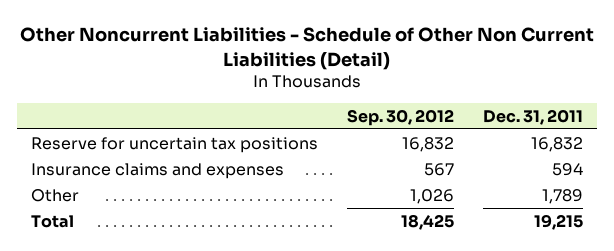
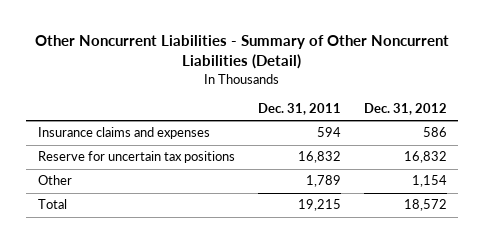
[19,27,594,71] Other Noncurrent Liabilities - Schedule of Other Non Current Liabilities (Detail) -> [35,35,450,70] Other Noncurrent Liabilities - Summary of Other Noncurrent Liabilities (Detail)
[346,108,454,126] Sep. 30, 2012 -> none
none -> [363,102,447,115] Dec. 31, 2012
[31,136,319,153] Reserve for uncertain tax positions -> [37,151,235,164] Reserve for uncertain tax positions

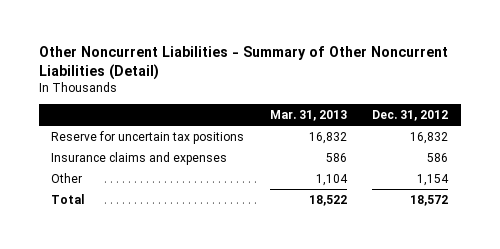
[257,102,341,115] Dec. 31, 2011 -> none
none -> [269,109,347,121] Mar. 31, 2013
[37,127,210,140] Insurance claims and expenses -> [51,151,228,165] Insurance claims and expenses

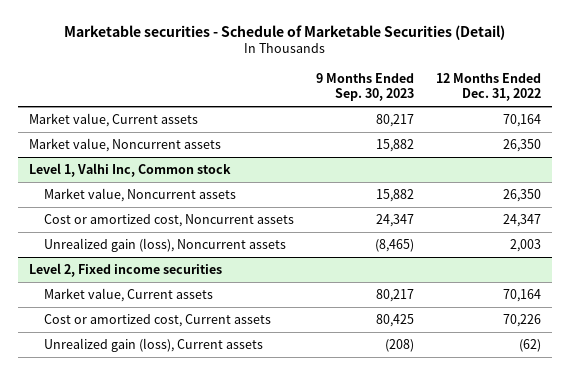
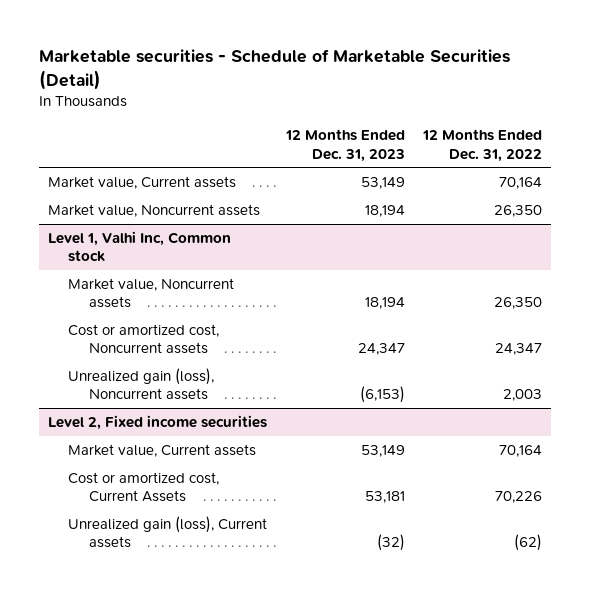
[316,72,415,102] 9 Months Ended Sep. 30, 2023 -> none
none -> [284,129,405,162] 12 Months Ended Dec. 31, 2023
[44,313,272,327] Cost or amortized cost, Current assets -> [68,471,220,503] Cost or amortized cost, Current Assets

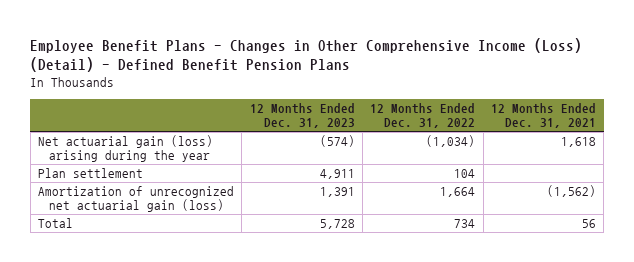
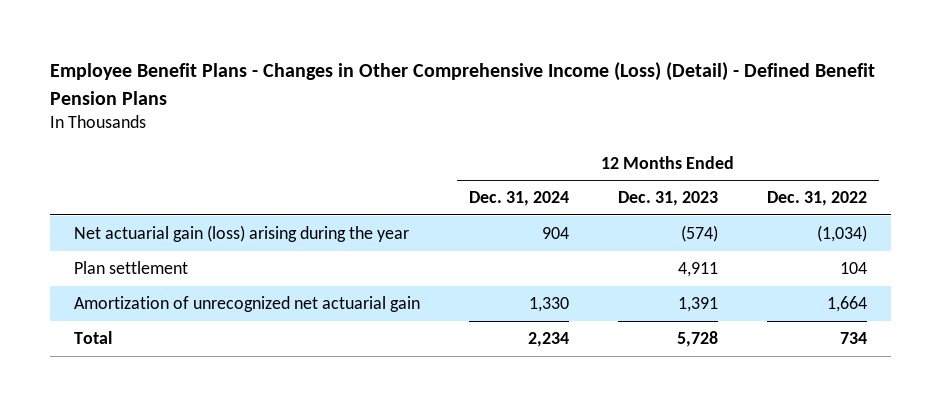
[491,102,597,129] 12 Months Ended Dec. 31, 2021 -> none
none -> [469,191,570,207] Dec. 31, 2024
[38,185,235,213] Amortization of unrecognized net actuarial gain (loss) -> [74,295,421,312] Amortization of unrecognized net actuarial gain

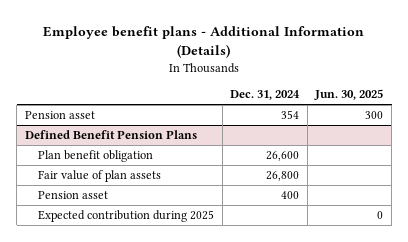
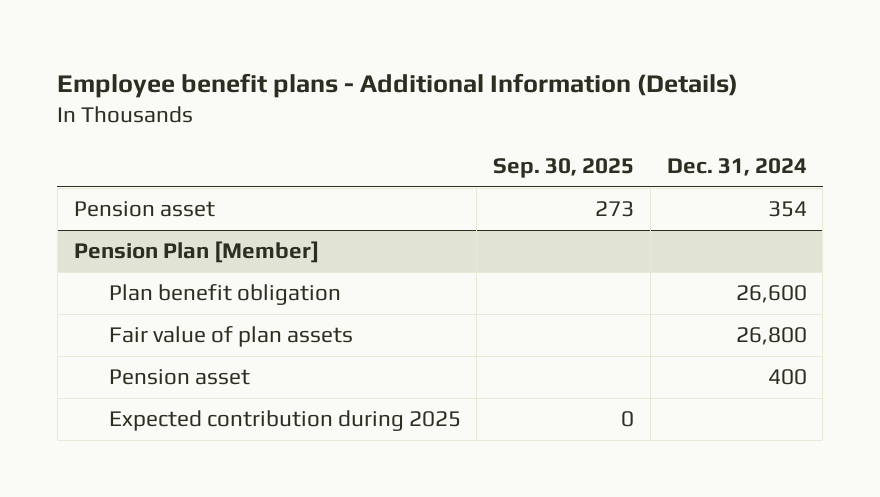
[314,89,384,101] Jun. 30, 2025 -> none
none -> [493,157,635,178] Sep. 30, 2025
[24,129,197,139] Defined Benefit Pension Plans -> [73,241,319,264] Pension Plan [Member]

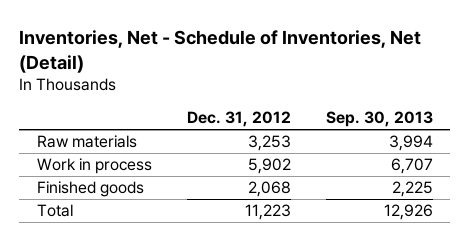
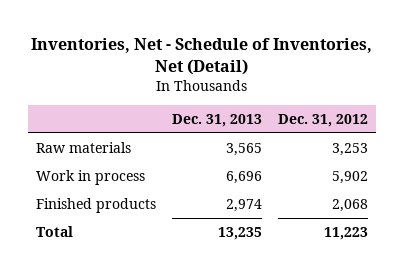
[325,111,433,128] Sep. 30, 2013 -> none
none -> [172,114,263,128] Dec. 31, 2013
[36,181,144,198] Finished goods -> [36,197,157,213] Finished products

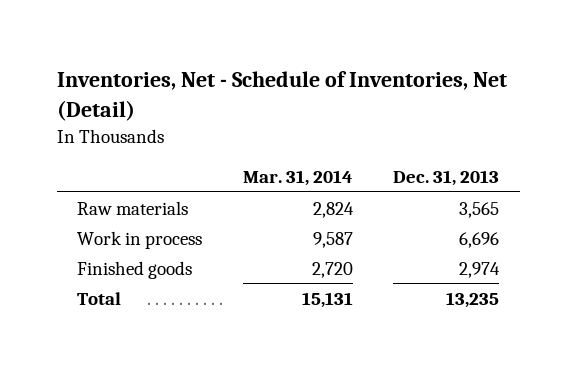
[278,114,369,128] Dec. 31, 2012 -> none
none -> [242,170,353,187] Mar. 31, 2014
[36,197,157,213] Finished products -> [77,260,193,279] Finished goods

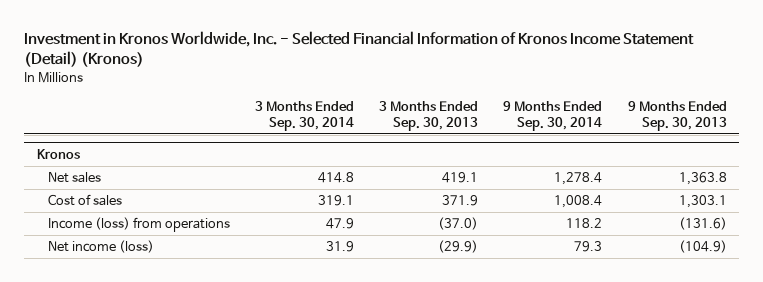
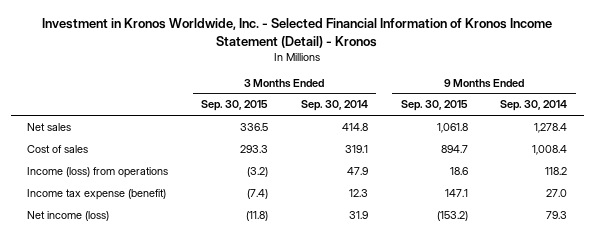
[24,31,695,68] Investment in Kronos Worldwide, Inc. - Selected Financial Information of Kronos Income Statement (Detail) (Kronos) -> [42,18,553,48] Investment in Kronos Worldwide, Inc. - Selected Financial Information of Kronos Income Statement (Detail) - Kronos
[379,101,479,132] 3 Months Ended Sep. 30, 2013 -> none
[627,101,727,132] 9 Months Ended Sep. 30, 2013 -> none
none -> [200,100,268,112] Sep. 30, 2015
none -> [400,100,468,112] Sep. 30, 2015
[36,149,80,160] Kronos -> none
none -> [27,188,167,200] Income tax expense (benefit)

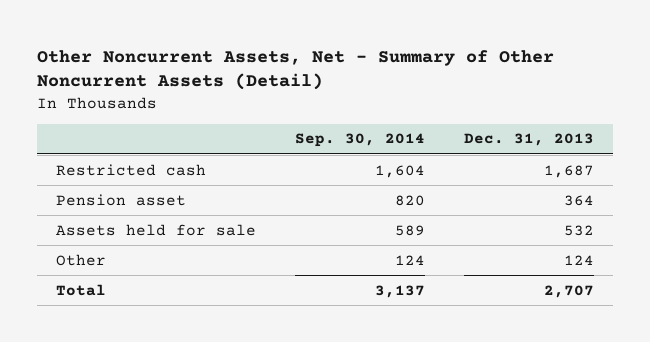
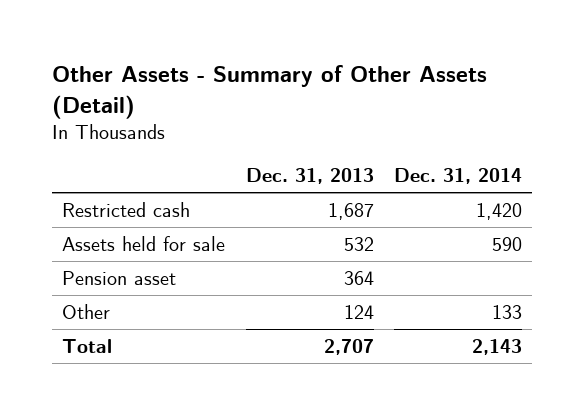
[36,49,554,91] Other Noncurrent Assets, Net - Summary of Other Noncurrent Assets (Detail) -> [52,65,488,119] Other Assets - Summary of Other Assets (Detail)
[294,133,425,148] Sep. 30, 2014 -> none
none -> [393,168,522,185] Dec. 31, 2014
[56,193,187,206] Pension asset -> [62,270,177,285] Pension asset

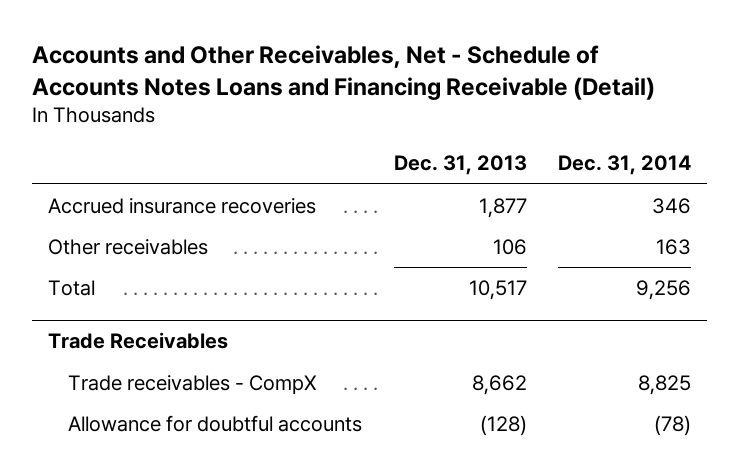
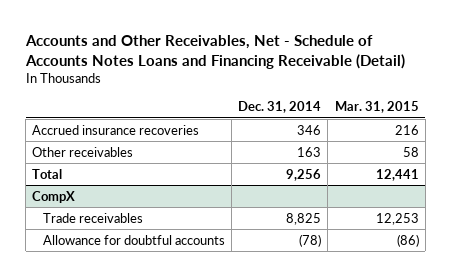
[393,155,527,176] Dec. 31, 2013 -> none
none -> [334,101,419,114] Mar. 31, 2015
[47,332,228,350] Trade Receivables -> none
none -> [32,190,76,203] CompX
[68,374,318,395] Trade receivables - CompX -> [42,212,143,223] Trade receivables

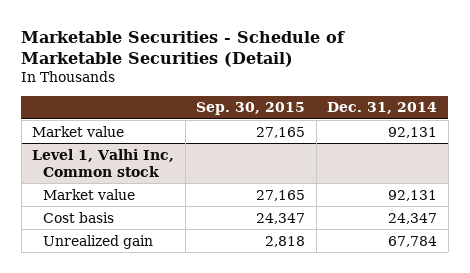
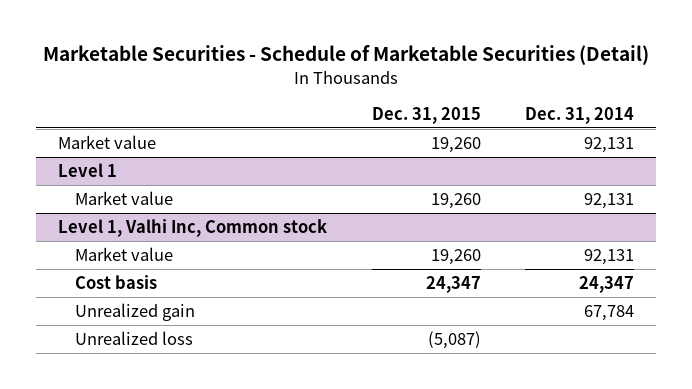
[196,102,306,116] Sep. 30, 2015 -> none
none -> [371,107,481,125] Dec. 31, 2015
none -> [58,162,118,177] Level 1
none -> [75,190,174,205] Market value
none -> [75,330,194,345] Unrealized loss

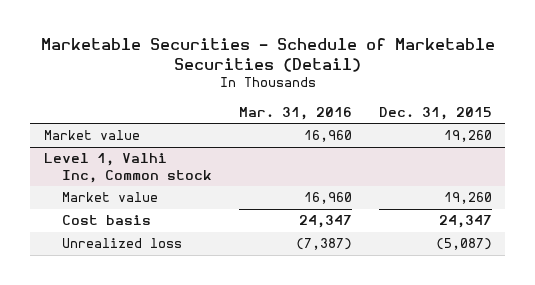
[525,107,635,125] Dec. 31, 2014 -> none
none -> [238,106,352,120] Mar. 31, 2016
[58,162,118,177] Level 1 -> none
[75,190,174,205] Market value -> none
[75,302,196,321] Unrealized gain -> none

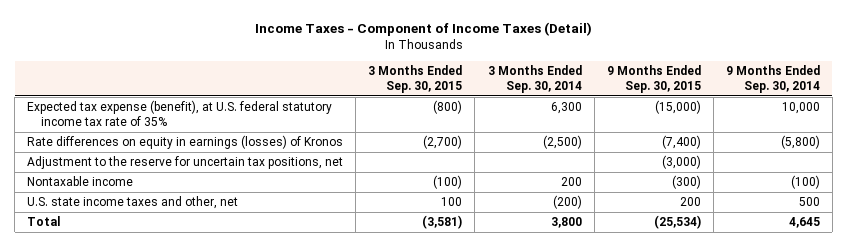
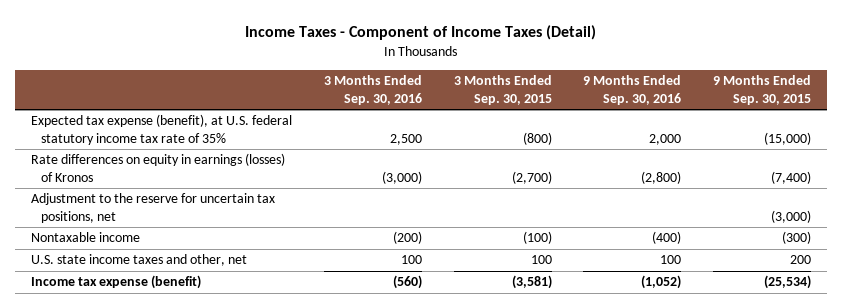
[487,65,582,94] 3 Months Ended Sep. 30, 2014 -> none
[725,65,820,94] 9 Months Ended Sep. 30, 2014 -> none
none -> [323,75,422,106] 3 Months Ended Sep. 30, 2016
none -> [583,75,682,106] 9 Months Ended Sep. 30, 2016
[27,216,61,227] Total -> [30,275,201,290] Income tax expense (benefit)

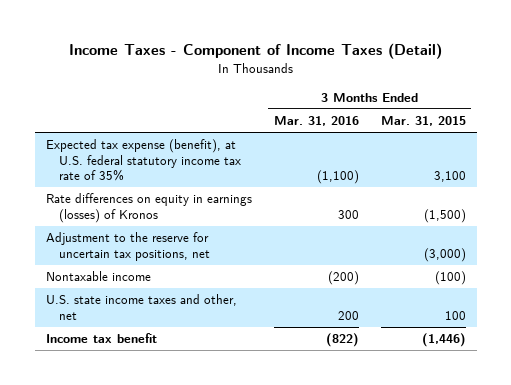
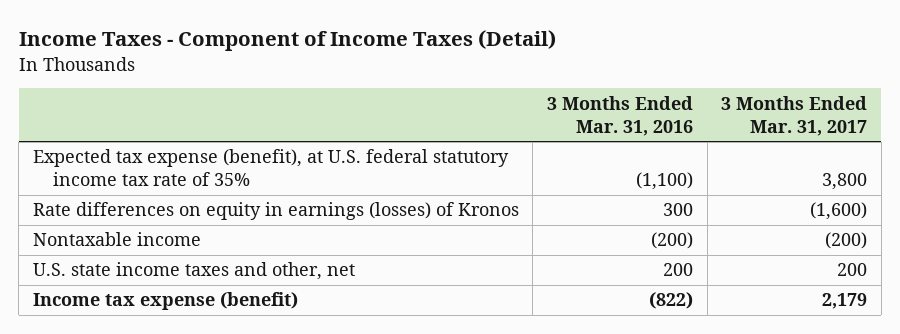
[380,116,466,127] Mar. 31, 2015 -> none
none -> [721,95,868,136] 3 Months Ended Mar. 31, 2017
[45,232,211,261] Adjustment to the reserve for uncertain tax positions, net -> none
[45,333,157,344] Income tax benefit -> [32,292,298,311] Income tax expense (benefit)

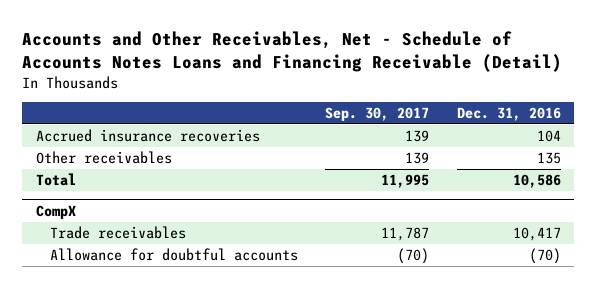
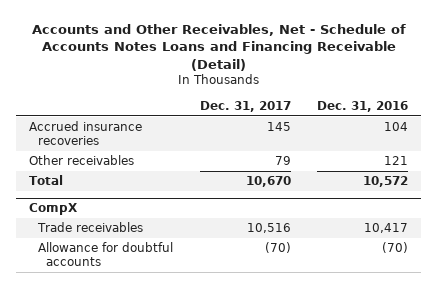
[325,107,430,122] Sep. 30, 2017 -> none
none -> [199,100,291,112] Dec. 31, 2017
[536,151,561,164] 135 -> [384,156,409,166] 121
[512,173,561,188] 10,586 -> [363,176,409,188] 10,572

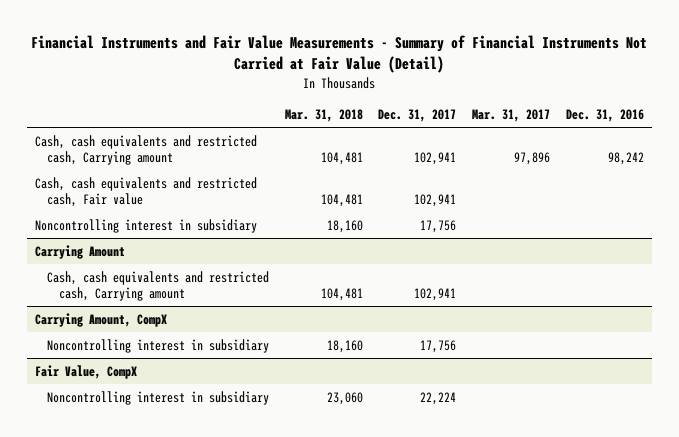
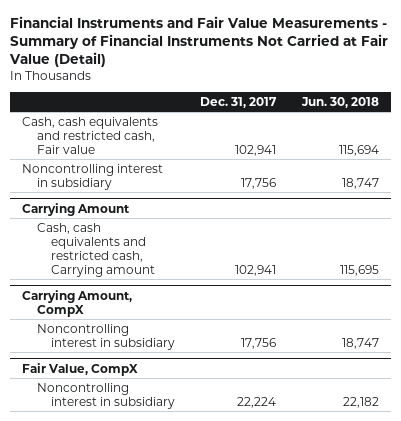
[284,109,363,123] Mar. 31, 2018 -> none
[472,109,551,123] Mar. 31, 2017 -> none
[565,109,644,123] Dec. 31, 2016 -> none
none -> [300,96,379,108] Jun. 30, 2018
[34,134,257,165] Cash, cash equivalents and restricted cash, Carrying amount -> none

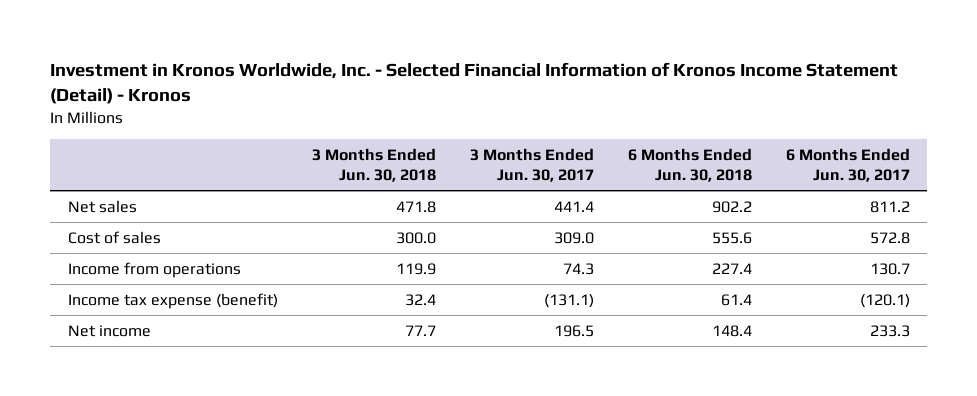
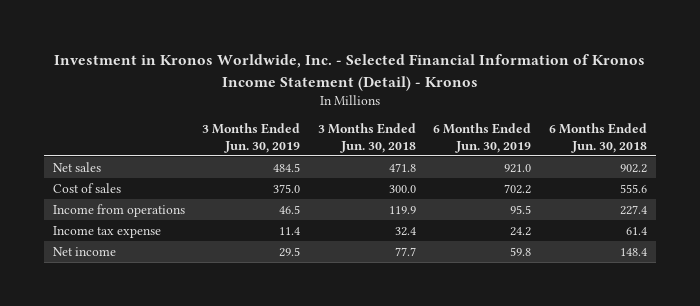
[469,147,594,182] 3 Months Ended Jun. 30, 2017 -> none
[785,147,910,182] 6 Months Ended Jun. 30, 2017 -> none
none -> [202,123,301,153] 3 Months Ended Jun. 30, 2019
none -> [433,123,532,153] 6 Months Ended Jun. 30, 2019
[67,292,278,309] Income tax expense (benefit) -> [52,225,161,238] Income tax expense

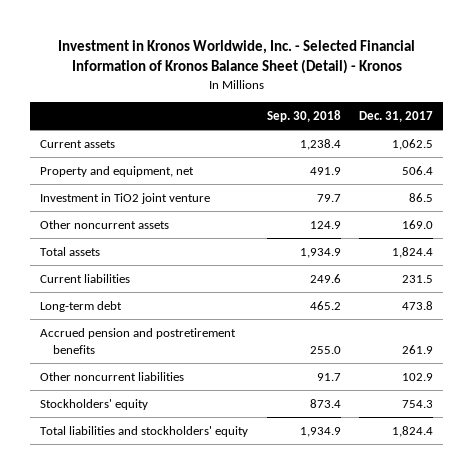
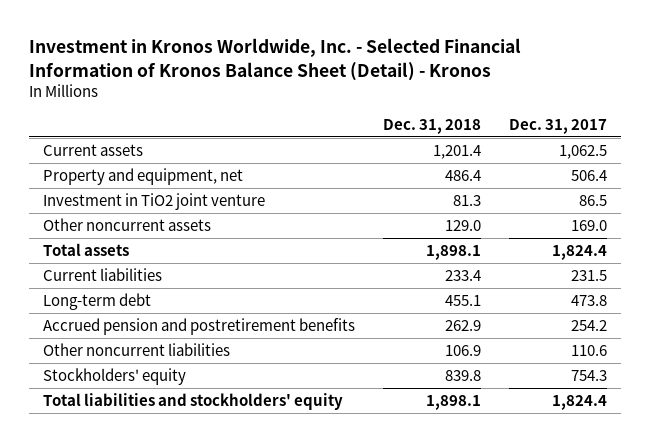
[266,110,341,123] Sep. 30, 2018 -> none
none -> [383,118,482,134] Dec. 31, 2018
[402,344,434,354] 261.9 -> [571,319,608,331] 254.2
[402,372,434,381] 102.9 -> [571,344,608,356] 110.6

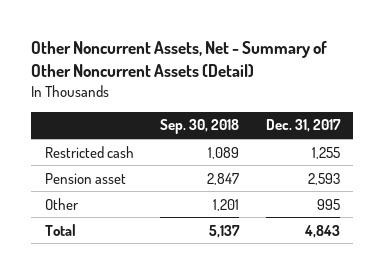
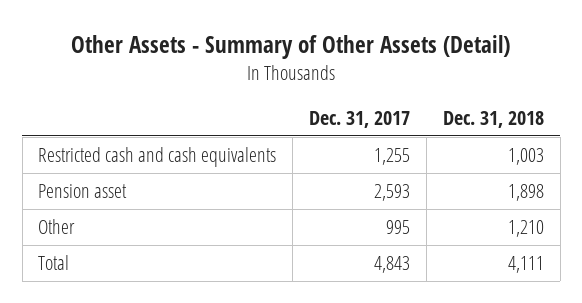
[31,41,328,78] Other Noncurrent Assets, Net - Summary of Other Noncurrent Assets (Detail) -> [71,35,511,60] Other Assets - Summary of Other Assets (Detail)
[160,119,240,135] Sep. 30, 2018 -> none
none -> [442,110,544,128] Dec. 31, 2018
[44,145,134,158] Restricted cash -> [38,146,277,167] Restricted cash and cash equivalents

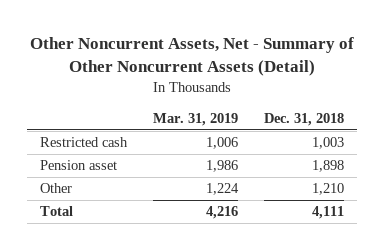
[71,35,511,60] Other Assets - Summary of Other Assets (Detail) -> [29,37,354,76] Other Noncurrent Assets, Net - Summary of Other Noncurrent Assets (Detail)
[309,110,411,128] Dec. 31, 2017 -> none
none -> [152,112,238,126] Mar. 31, 2019
[38,146,277,167] Restricted cash and cash equivalents -> [39,137,128,148] Restricted cash

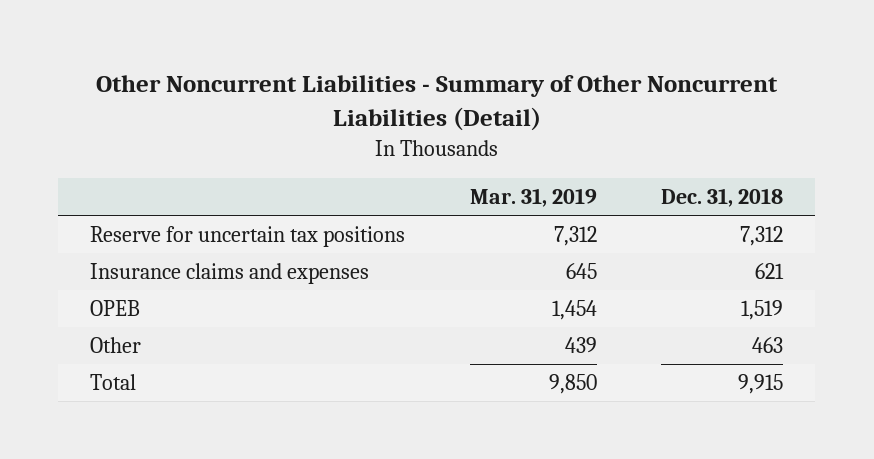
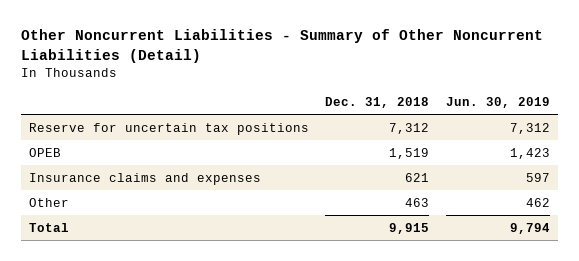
[469,187,597,207] Mar. 31, 2019 -> none
none -> [445,96,550,108] Jun. 30, 2019
[90,263,370,285] Insurance claims and expenses -> [29,172,262,185] Insurance claims and expenses

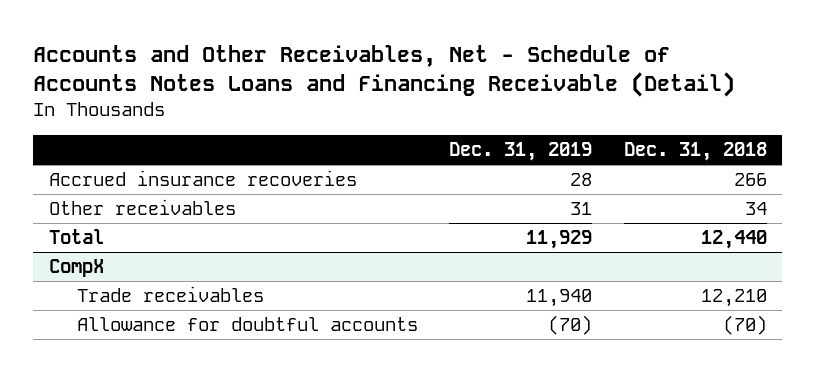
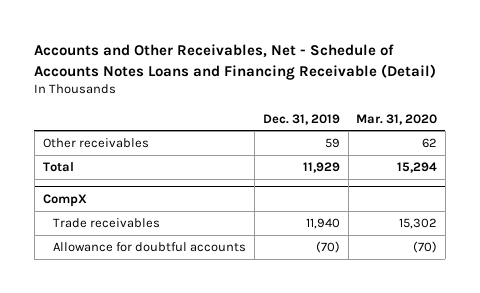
[623,142,767,162] Dec. 31, 2018 -> none
none -> [356,113,438,125] Mar. 31, 2020
[48,170,357,187] Accrued insurance recoveries -> none
[570,202,593,216] 31 -> [324,138,340,149] 59

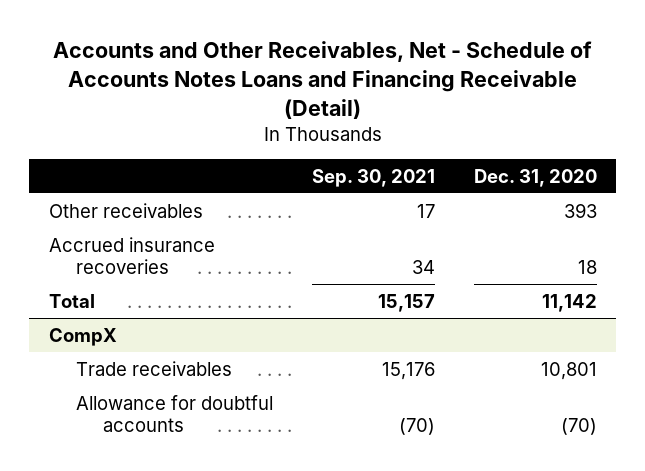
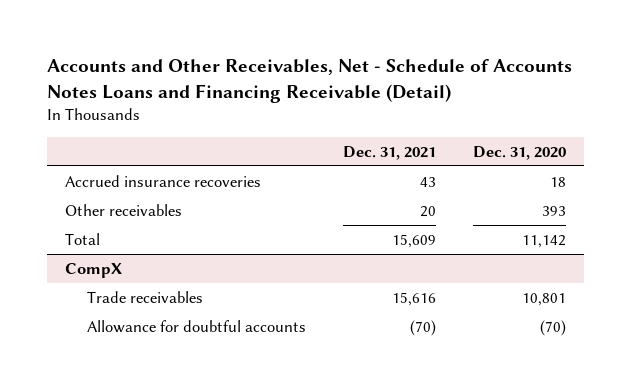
[311,168,435,187] Sep. 30, 2021 -> none
none -> [343,145,437,160] Dec. 31, 2021
[48,202,203,218] Other receivables -> [65,203,183,216] Other receivables

